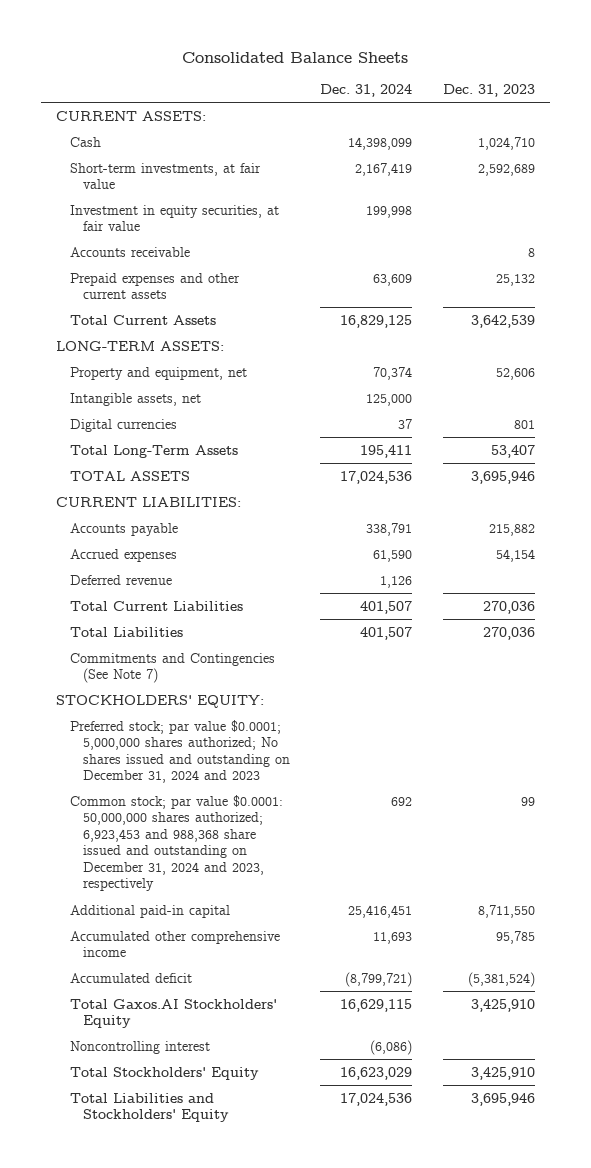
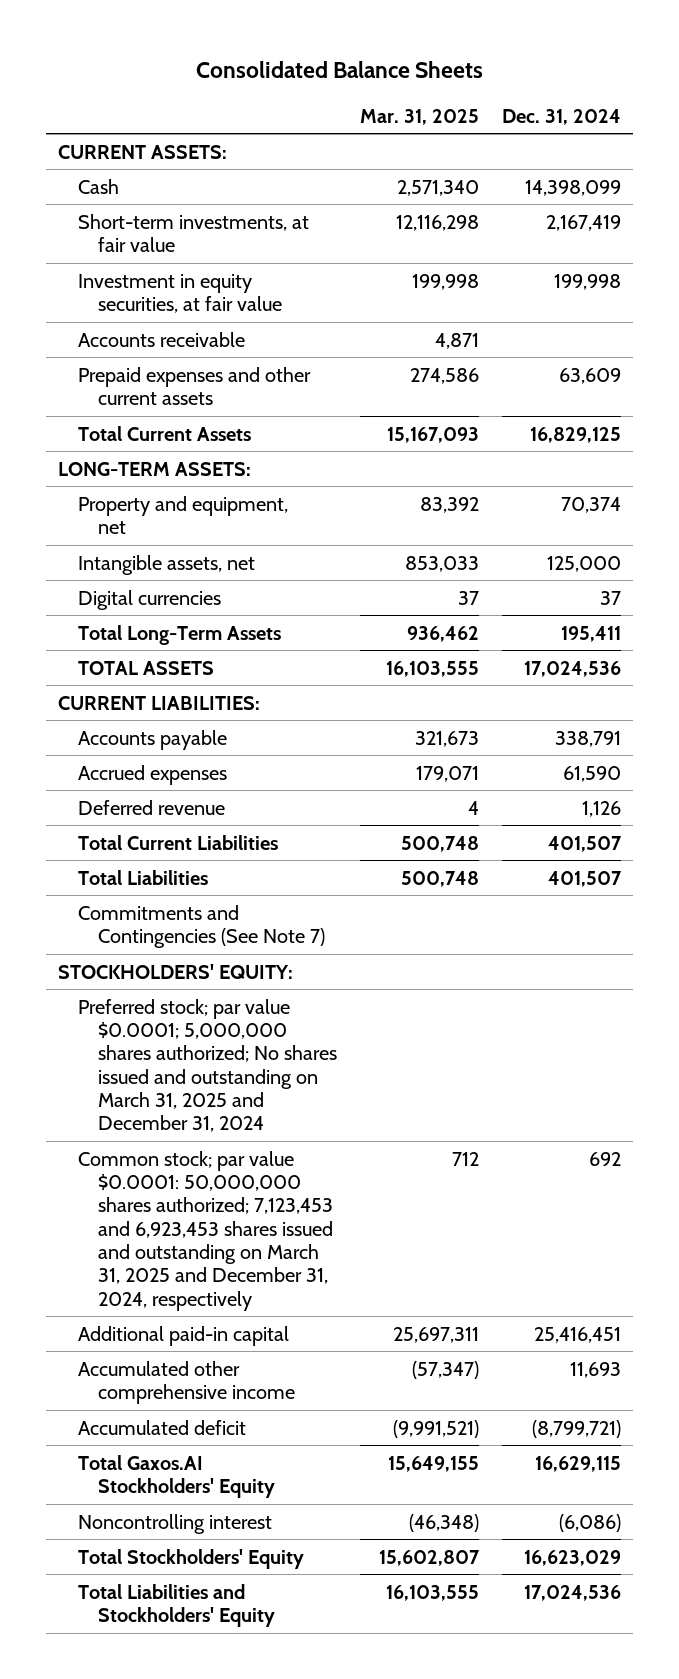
[442,84,535,98] Dec. 31, 2023 -> none
none -> [360,108,480,125] Mar. 31, 2025
[69,719,291,784] Preferred stock; par value $0.0001; 5,000,000 shares authorized; No shares issued and outstanding on December 31, 2024 and 2023 -> [78,998,338,1133] Preferred stock; par value $0.0001; 5,000,000 shares authorized; No shares issued and outstanding on March 31, 2025 and December 31, 2024
[69,794,283,892] Common stock; par value $0.0001: 50,000,000 shares authorized; 6,923,453 and 988,368 share issued and outstanding on December 31, 2024 and 2023, respectively -> [78,1150,334,1311] Common stock; par value $0.0001: 50,000,000 shares authorized; 7,123,453 and 6,923,453 shares issued and outstanding on March 31, 2025 and December 31, 2024, respectively

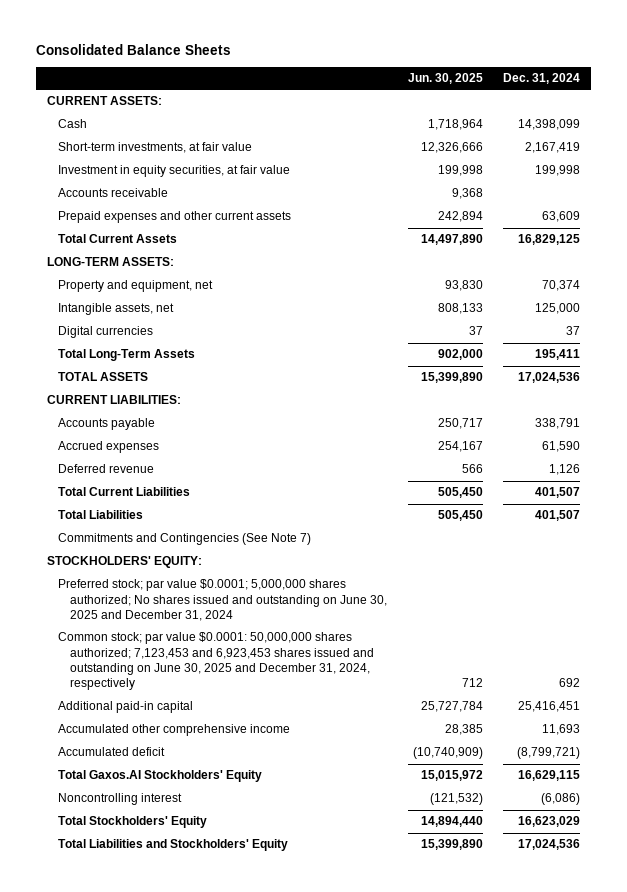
[360,108,480,125] Mar. 31, 2025 -> none
none -> [407,72,483,84] Jun. 30, 2025
[78,998,338,1133] Preferred stock; par value $0.0001; 5,000,000 shares authorized; No shares issued and outstanding on March 31, 2025 and December 31, 2024 -> [58,579,387,622] Preferred stock; par value $0.0001; 5,000,000 shares authorized; No shares issued and outstanding on June 30, 2025 and December 31, 2024
[78,1150,334,1311] Common stock; par value $0.0001: 50,000,000 shares authorized; 7,123,453 and 6,923,453 shares issued and outstanding on March 31, 2025 and December 31, 2024, respectively -> [58,632,374,691] Common stock; par value $0.0001: 50,000,000 shares authorized; 7,123,453 and 6,923,453 shares issued and outstanding on June 30, 2025 and December 31, 2024, respectively

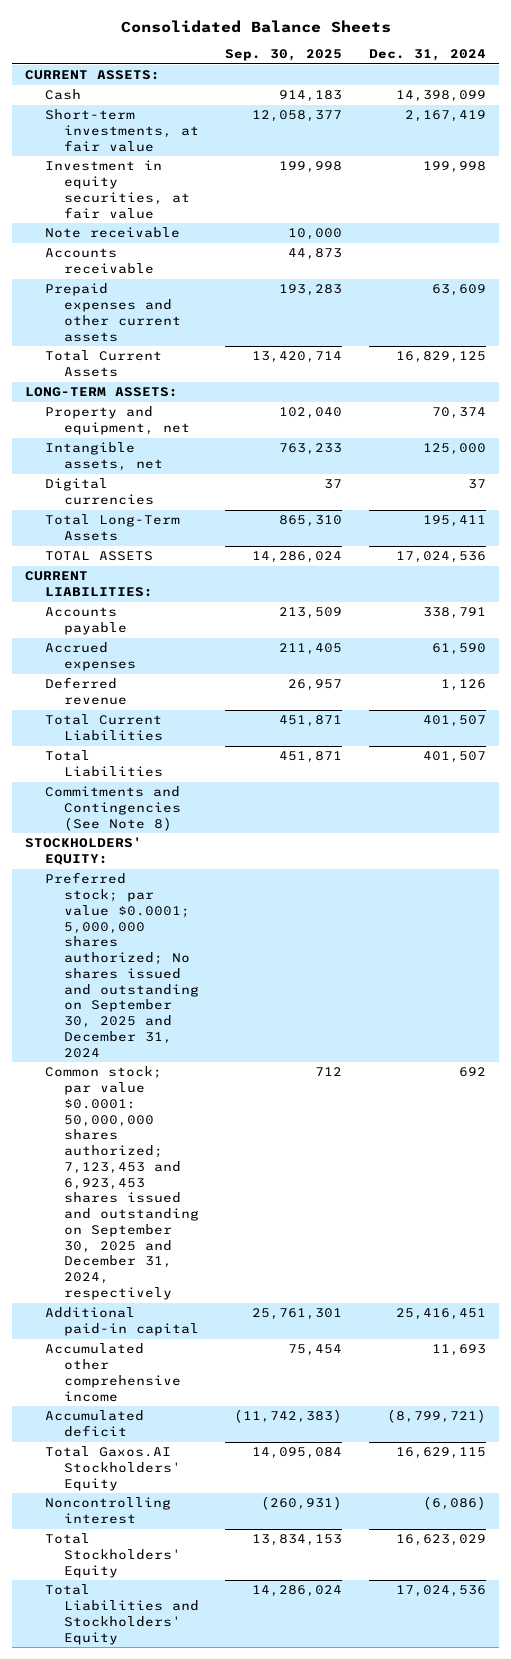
[407,72,483,84] Jun. 30, 2025 -> none
none -> [225,49,343,62] Sep. 30, 2025
none -> [44,227,180,239] Note receivable
[58,533,312,546] Commitments and Contingencies (See Note 7) -> [44,786,181,831] Commitments and Contingencies (See Note 8)
[58,579,387,622] Preferred stock; par value $0.0001; 5,000,000 shares authorized; No shares issued and outstanding on June 30, 2025 and December 31, 2024 -> [44,872,199,1058] Preferred stock; par value $0.0001; 5,000,000 shares authorized; No shares issued and outstanding on September 30, 2025 and December 31, 2024
[58,632,374,691] Common stock; par value $0.0001: 50,000,000 shares authorized; 7,123,453 and 6,923,453 shares issued and outstanding on June 30, 2025 and December 31, 2024, respectively -> [44,1066,199,1300] Common stock; par value $0.0001: 50,000,000 shares authorized; 7,123,453 and 6,923,453 shares issued and outstanding on September 30, 2025 and December 31, 2024, respectively

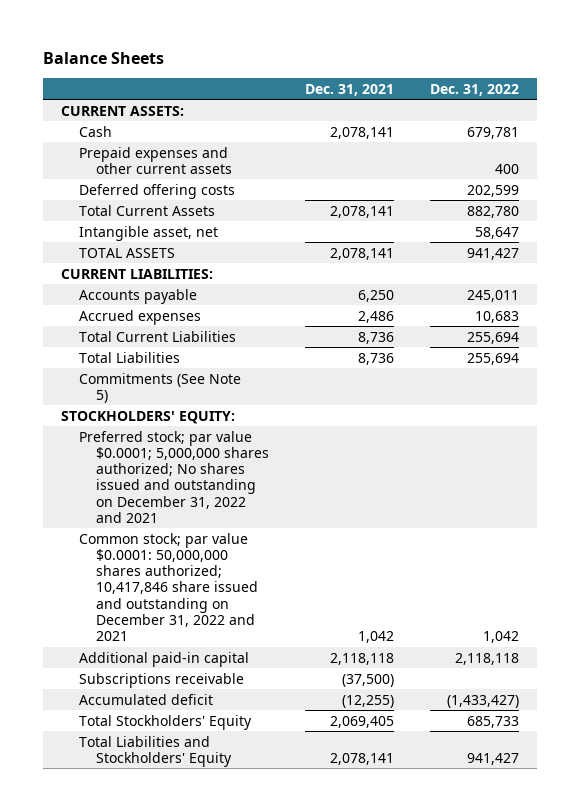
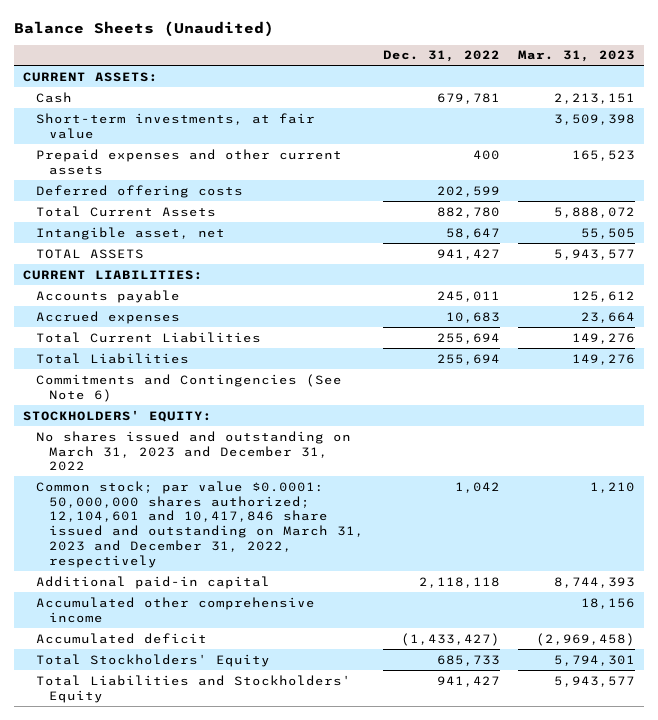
[42,52,164,65] Balance Sheets -> [13,20,274,37] Balance Sheets (Unaudited)
[305,83,395,96] Dec. 31, 2021 -> none
none -> [518,50,636,63] Mar. 31, 2023
none -> [36,112,316,139] Short-term investments, at fair value
[78,372,241,403] Commitments (See Note 5) -> [36,373,343,402] Commitments and Contingencies (See Note 6)
[78,430,270,523] Preferred stock; par value $0.0001; 5,000,000 shares authorized; No shares issued and outstanding on December 31, 2022 and 2021 -> [36,430,352,472] No shares issued and outstanding on March 31, 2023 and December 31, 2022
[78,532,259,642] Common stock; par value $0.0001: 50,000,000 shares authorized; 10,417,846 share issued and outstanding on December 31, 2022 and 2021 -> [36,480,365,568] Common stock; par value $0.0001: 50,000,000 shares authorized; 12,104,601 and 10,417,846 share issued and outstanding on March 31, 2023 and December 31, 2022, respectively
[78,672,244,688] Subscriptions receivable -> none
none -> [36,596,316,623] Accumulated other comprehensive income

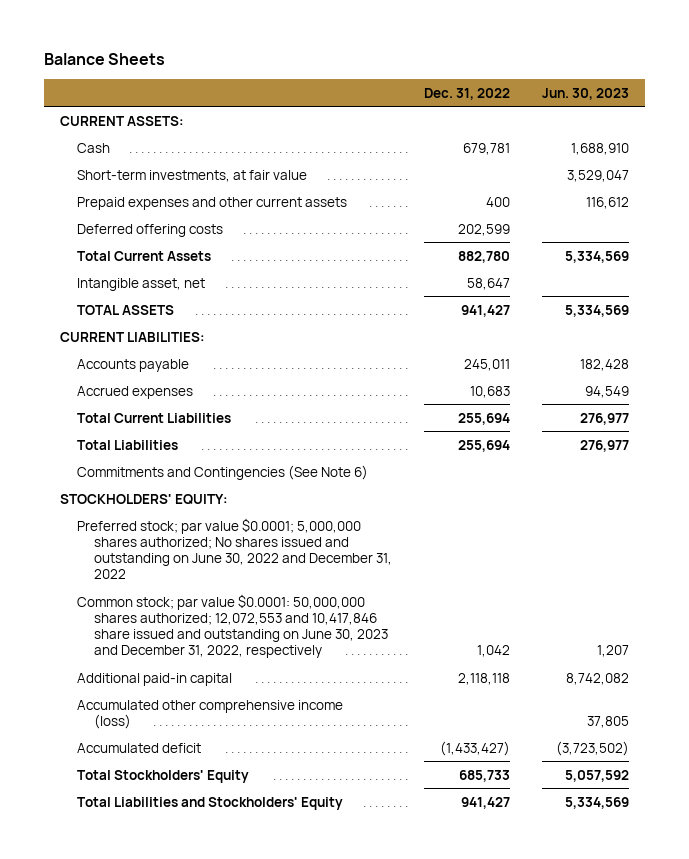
[13,20,274,37] Balance Sheets (Unaudited) -> [44,53,166,66] Balance Sheets
[518,50,636,63] Mar. 31, 2023 -> none
none -> [542,87,630,100] Jun. 30, 2023
[36,430,352,472] No shares issued and outstanding on March 31, 2023 and December 31, 2022 -> [77,517,393,580] Preferred stock; par value $0.0001; 5,000,000 shares authorized; No shares issued and outstanding on June 30, 2022 and December 31, 2022
[36,480,365,568] Common stock; par value $0.0001: 50,000,000 shares authorized; 12,104,601 and 10,417,846 share issued and outstanding on March 31, 2023 and December 31, 2022, respectively -> [77,593,389,659] Common stock; par value $0.0001: 50,000,000 shares authorized; 12,072,553 and 10,417,846 share issued and outstanding on June 30, 2023 and December 31, 2022, respectively
[36,596,316,623] Accumulated other comprehensive income -> [77,699,344,729] Accumulated other comprehensive income (loss)

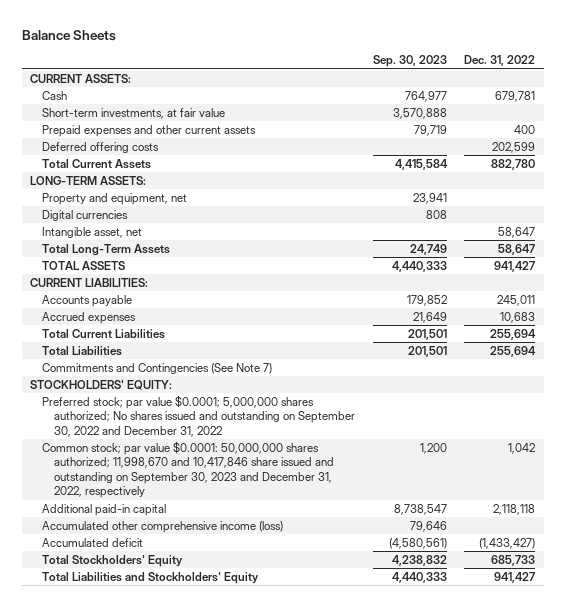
[542,87,630,100] Jun. 30, 2023 -> none
none -> [372,55,447,68] Sep. 30, 2023
none -> [30,175,147,185] LONG-TERM ASSETS:
none -> [42,192,188,205] Property and equipment, net
none -> [42,209,129,221] Digital currencies
none -> [42,243,171,256] Total Long-Term Assets
[77,464,369,480] Commitments and Contingencies (See Note 6) -> [42,362,273,374] Commitments and Contingencies (See Note 7)
[77,517,393,580] Preferred stock; par value $0.0001; 5,000,000 shares authorized; No shares issued and outstanding on June 30, 2022 and December 31, 2022 -> [42,394,355,437] Preferred stock; par value $0.0001; 5,000,000 shares authorized; No shares issued and outstanding on September 30, 2022 and December 31, 2022
[77,593,389,659] Common stock; par value $0.0001: 50,000,000 shares authorized; 12,072,553 and 10,417,846 share issued and outstanding on June 30, 2023 and December 31, 2022, respectively -> [42,440,334,499] Common stock; par value $0.0001: 50,000,000 shares authorized; 11,998,670 and 10,417,846 share issued and outstanding on September 30, 2023 and December 31, 2022, respectively

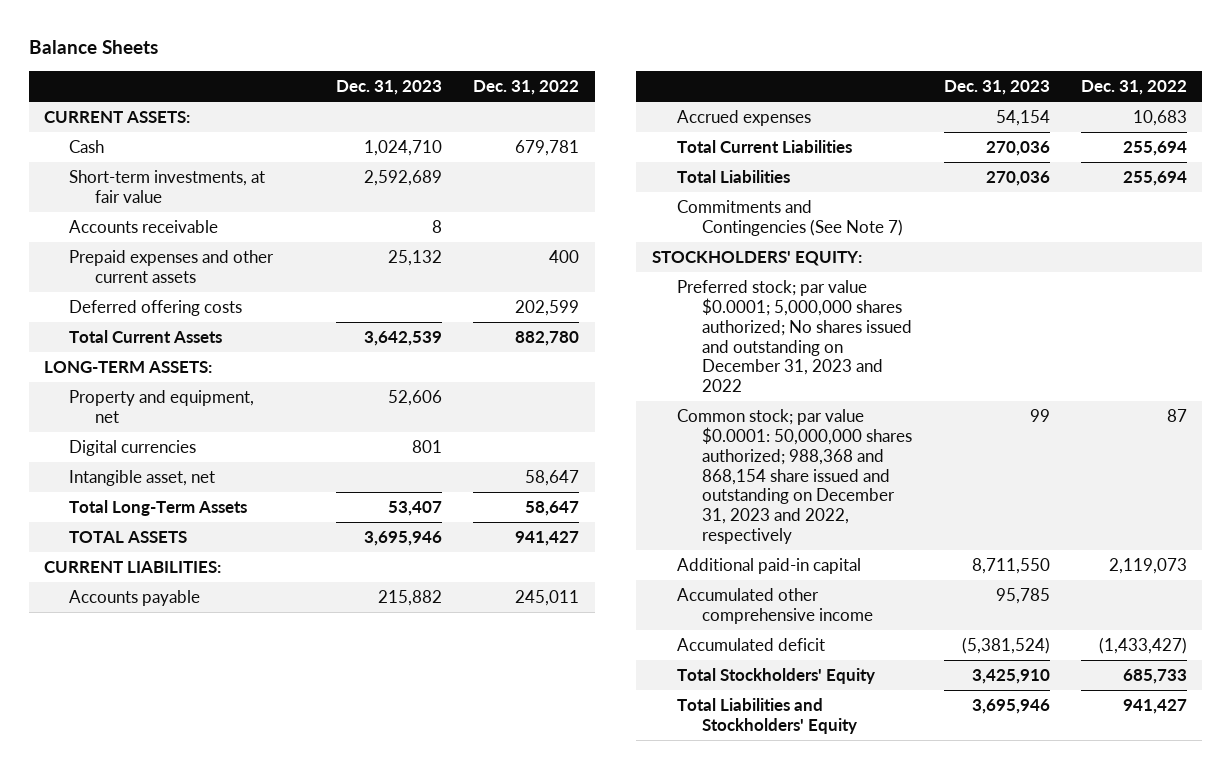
[372,55,447,68] Sep. 30, 2023 -> none
none -> [335,80,442,96] Dec. 31, 2023
none -> [69,220,219,234] Accounts receivable
[42,394,355,437] Preferred stock; par value $0.0001; 5,000,000 shares authorized; No shares issued and outstanding on September 30, 2022 and December 31, 2022 -> [677,280,913,393] Preferred stock; par value $0.0001; 5,000,000 shares authorized; No shares issued and outstanding on December 31, 2023 and 2022
[42,440,334,499] Common stock; par value $0.0001: 50,000,000 shares authorized; 11,998,670 and 10,417,846 share issued and outstanding on September 30, 2023 and December 31, 2022, respectively -> [677,409,913,544] Common stock; par value $0.0001: 50,000,000 shares authorized; 988,368 and 868,154 share issued and outstanding on December 31, 2023 and 2022, respectively
[508,442,536,454] 1,042 -> [1166,409,1187,423] 87
[493,503,536,515] 2,118,118 -> [1108,558,1187,575] 2,119,073
[42,520,284,533] Accumulated other comprehensive income (loss) -> [677,588,874,624] Accumulated other comprehensive income

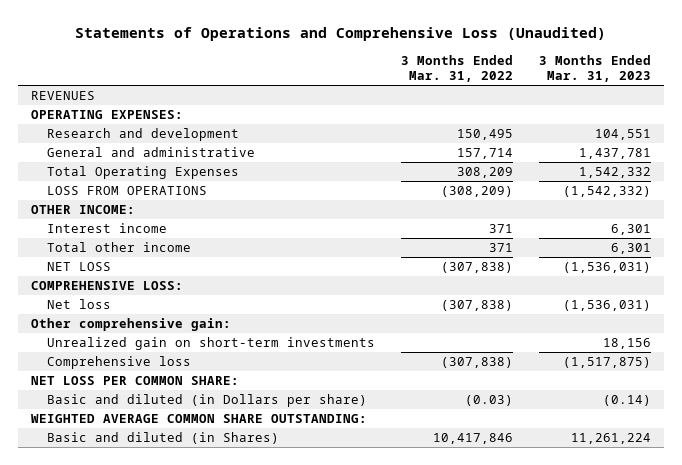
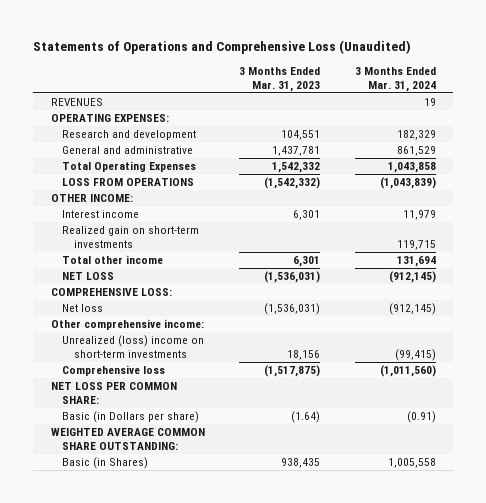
[400,55,513,83] 3 Months Ended Mar. 31, 2022 -> none
none -> [354,67,436,92] 3 Months Ended Mar. 31, 2024
none -> [62,226,200,248] Realized gain on short-term investments
[31,318,232,332] Other comprehensive gain: -> [50,319,204,331] Other comprehensive income:
[47,337,376,351] Unrealized gain on short-term investments -> [62,335,205,358] Unrealized (loss) income on short-term investments
[47,394,368,408] Basic and diluted (in Dollars per share) -> [62,411,200,424] Basic (in Dollars per share)
[602,395,651,407] (0.14) -> [291,411,321,424] (1.64)
[47,432,280,445] Basic and diluted (in Shares) -> [62,457,149,470] Basic (in Shares)
[570,433,651,445] 11,261,224 -> [281,458,321,469] 938,435

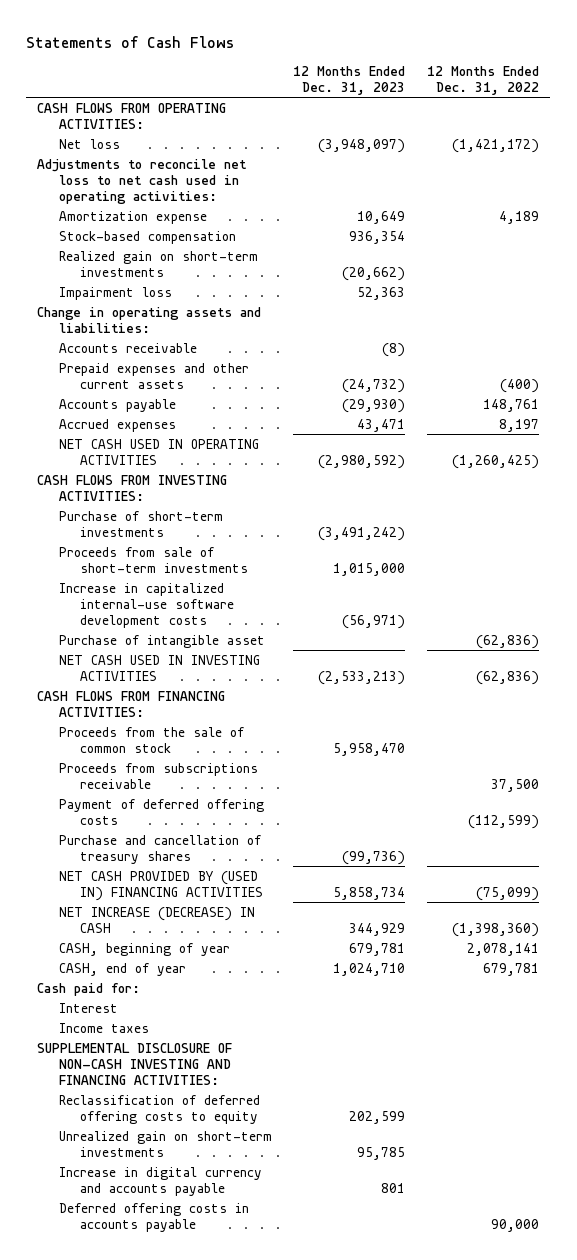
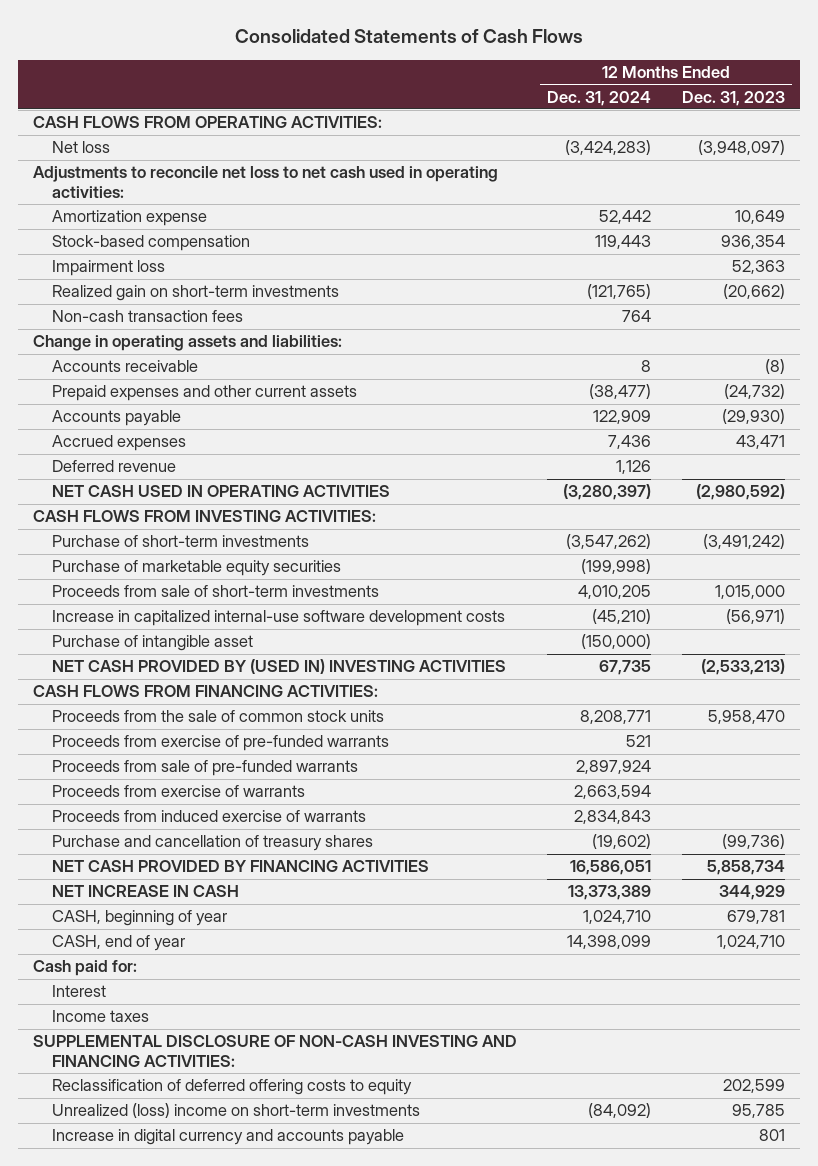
[26,35,235,48] Statements of Cash Flows -> [234,29,583,44] Consolidated Statements of Cash Flows
[427,65,540,95] 12 Months Ended Dec. 31, 2022 -> none
none -> [547,90,652,106] Dec. 31, 2024
[58,250,258,277] Realized gain on short-term investments -> [52,285,340,302] Realized gain on short-term investments
none -> [52,310,244,323] Non-cash transaction fees
none -> [52,460,177,473] Deferred revenue
none -> [52,560,342,577] Purchase of marketable equity securities
[58,654,260,681] NET CASH USED IN INVESTING ACTIVITIES -> [52,659,507,675] NET CASH PROVIDED BY (USED IN) INVESTING ACTIVITIES
[58,762,258,789] Proceeds from subscriptions receivable -> none
[58,798,264,825] Payment of deferred offering costs -> none
[58,726,244,753] Proceeds from the sale of common stock -> [52,710,385,723] Proceeds from the sale of common stock units
none -> [52,735,390,752] Proceeds from exercise of pre-funded warrants
none -> [52,760,359,777] Proceeds from sale of pre-funded warrants
none -> [52,785,306,798] Proceeds from exercise of warrants
none -> [52,810,367,823] Proceeds from induced exercise of warrants
[58,870,263,901] NET CASH PROVIDED BY (USED IN) FINANCING ACTIVITIES -> [52,860,430,873] NET CASH PROVIDED BY FINANCING ACTIVITIES
[58,906,255,933] NET INCREASE (DECREASE) IN CASH -> [52,885,240,898] NET INCREASE IN CASH
[58,1130,272,1157] Unrealized gain on short-term investments -> [52,1103,421,1119] Unrealized (loss) income on short-term investments
[58,1202,249,1232] Deferred offering costs in accounts payable -> none

